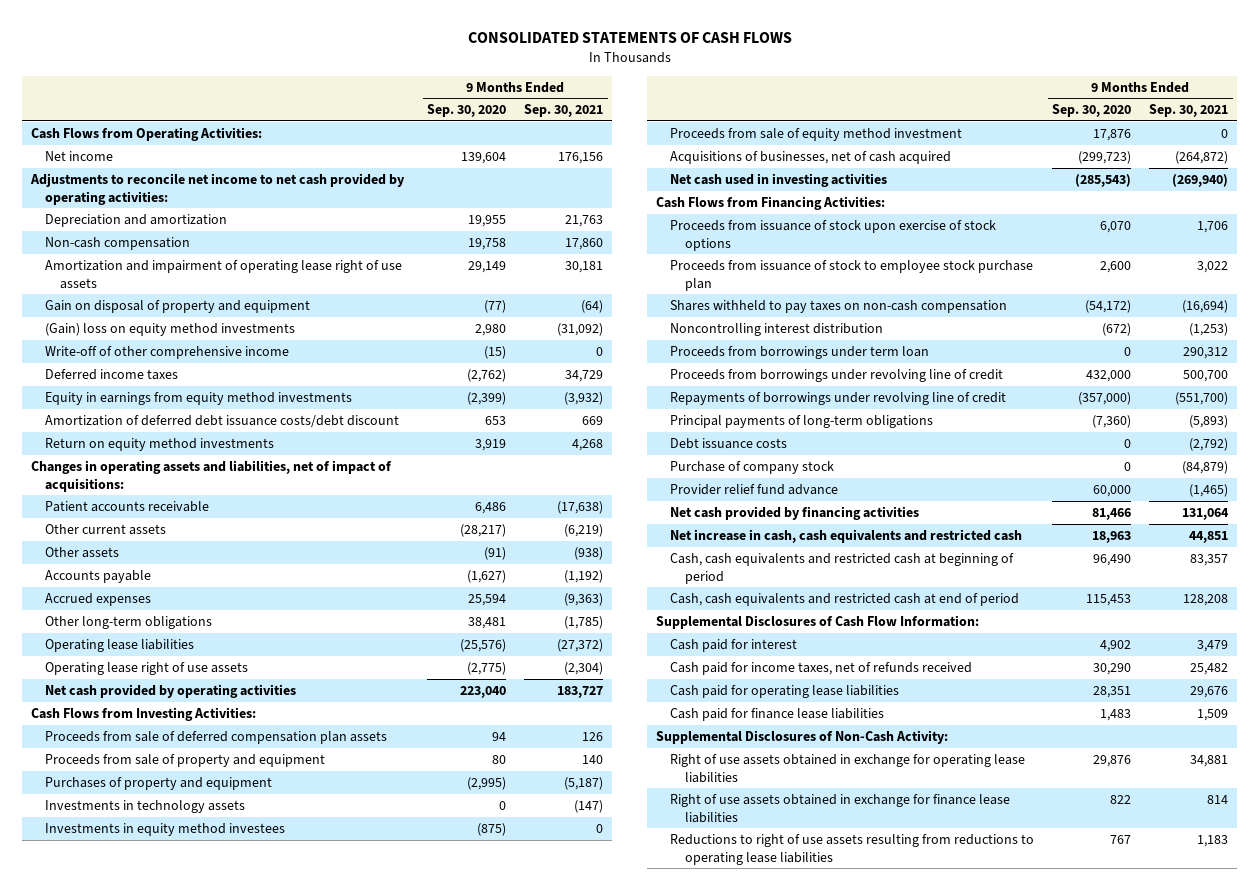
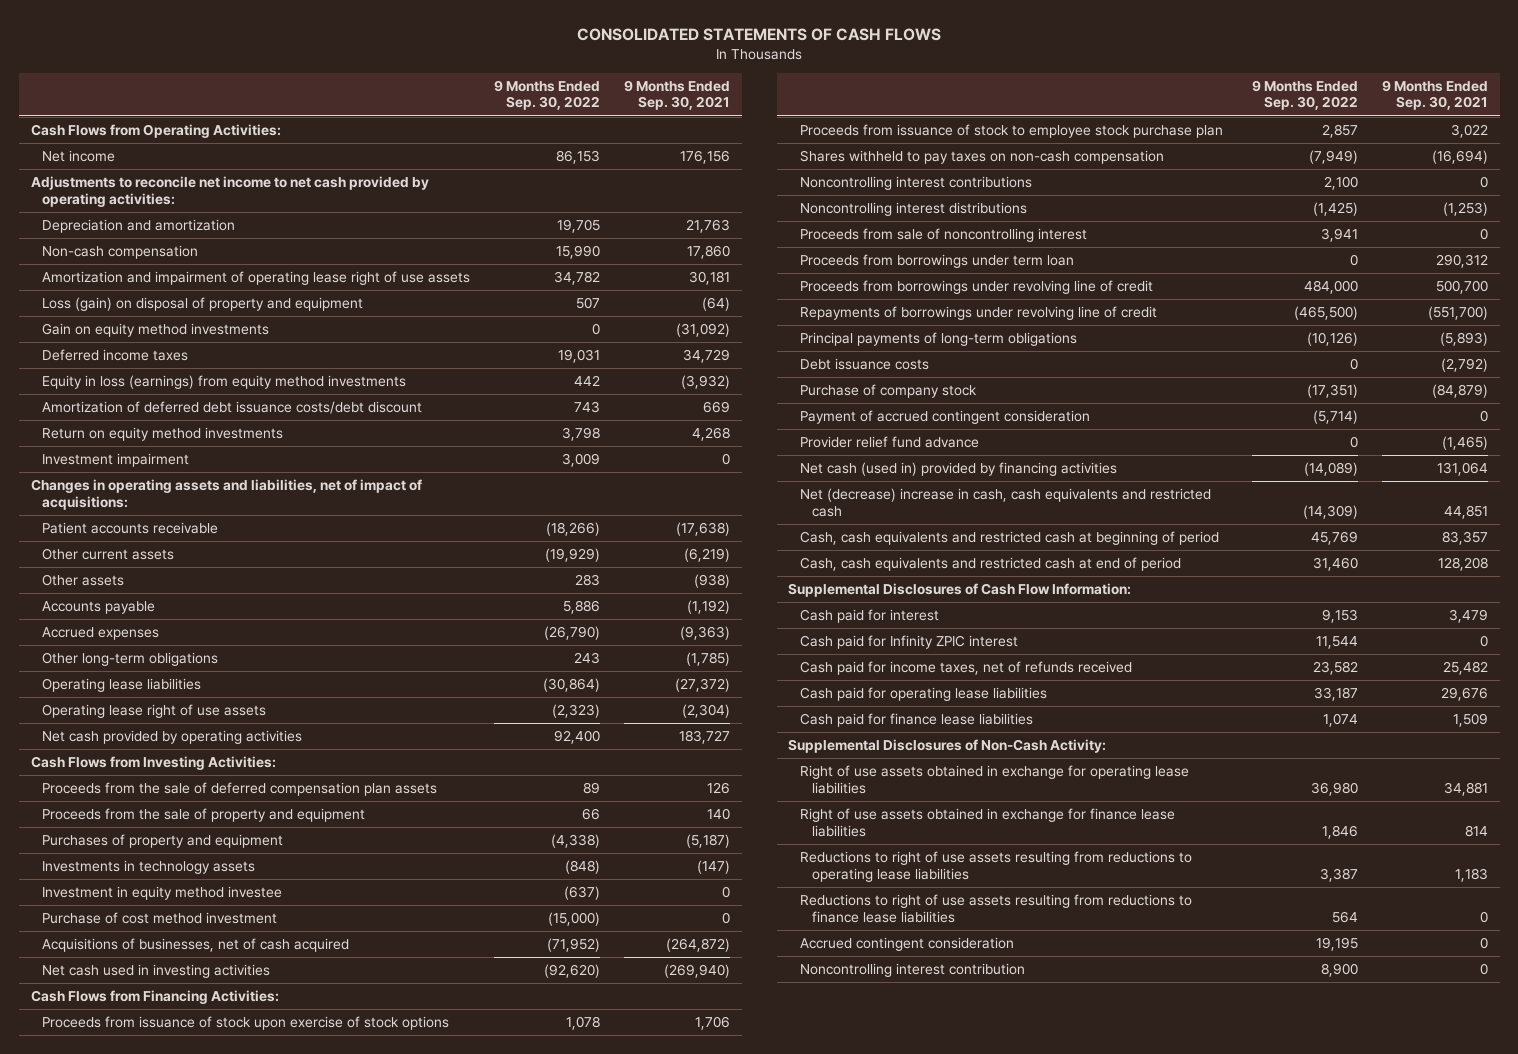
[427,104,507,118] Sep. 30, 2020 -> none
none -> [494,79,601,111] 9 Months Ended Sep. 30, 2022
[45,345,290,359] Write-off of other comprehensive income -> none
[45,299,311,313] Gain on disposal of property and equipment -> [42,297,364,312] Loss (gain) on disposal of property and equipment
[45,322,296,336] (Gain) loss on equity method investments -> [42,323,270,338] Gain on equity method investments
[45,391,353,405] Equity in earnings from equity method investments -> [42,375,407,390] Equity in loss (earnings) from equity method investments
none -> [42,453,190,468] Investment impairment
[45,730,388,744] Proceeds from sale of deferred compensation plan assets -> [42,782,438,797] Proceeds from the sale of deferred compensation plan assets
[45,753,326,767] Proceeds from sale of property and equipment -> [42,808,366,823] Proceeds from the sale of property and equipment
[670,127,963,141] Proceeds from sale of equity method investment -> none
[45,822,286,836] Investments in equity method investees -> [42,886,283,901] Investment in equity method investee
none -> [42,912,278,925] Purchase of cost method investment
none -> [800,176,1033,191] Noncontrolling interest contributions
[670,322,884,336] Noncontrolling interest distribution -> [800,202,1028,217] Noncontrolling interest distributions
none -> [800,228,1088,243] Proceeds from sale of noncontrolling interest
none -> [800,410,1091,425] Payment of accrued contingent consideration
[670,505,920,520] Net cash provided by financing activities -> [800,462,1118,477] Net cash (used in) provided by financing activities
[670,528,1023,543] Net increase in cash, cash equivalents and restricted cash -> [800,488,1212,517] Net (decrease) increase in cash, cash equivalents and restricted cash
none -> [800,635,1019,650] Cash paid for Infinity ZPIC interest
none -> [800,894,1193,923] Reductions to right of use assets resulting from reductions to finance lease liabilities
none -> [800,937,1015,952] Accrued contingent consideration
none -> [800,963,1026,978] Noncontrolling interest contribution

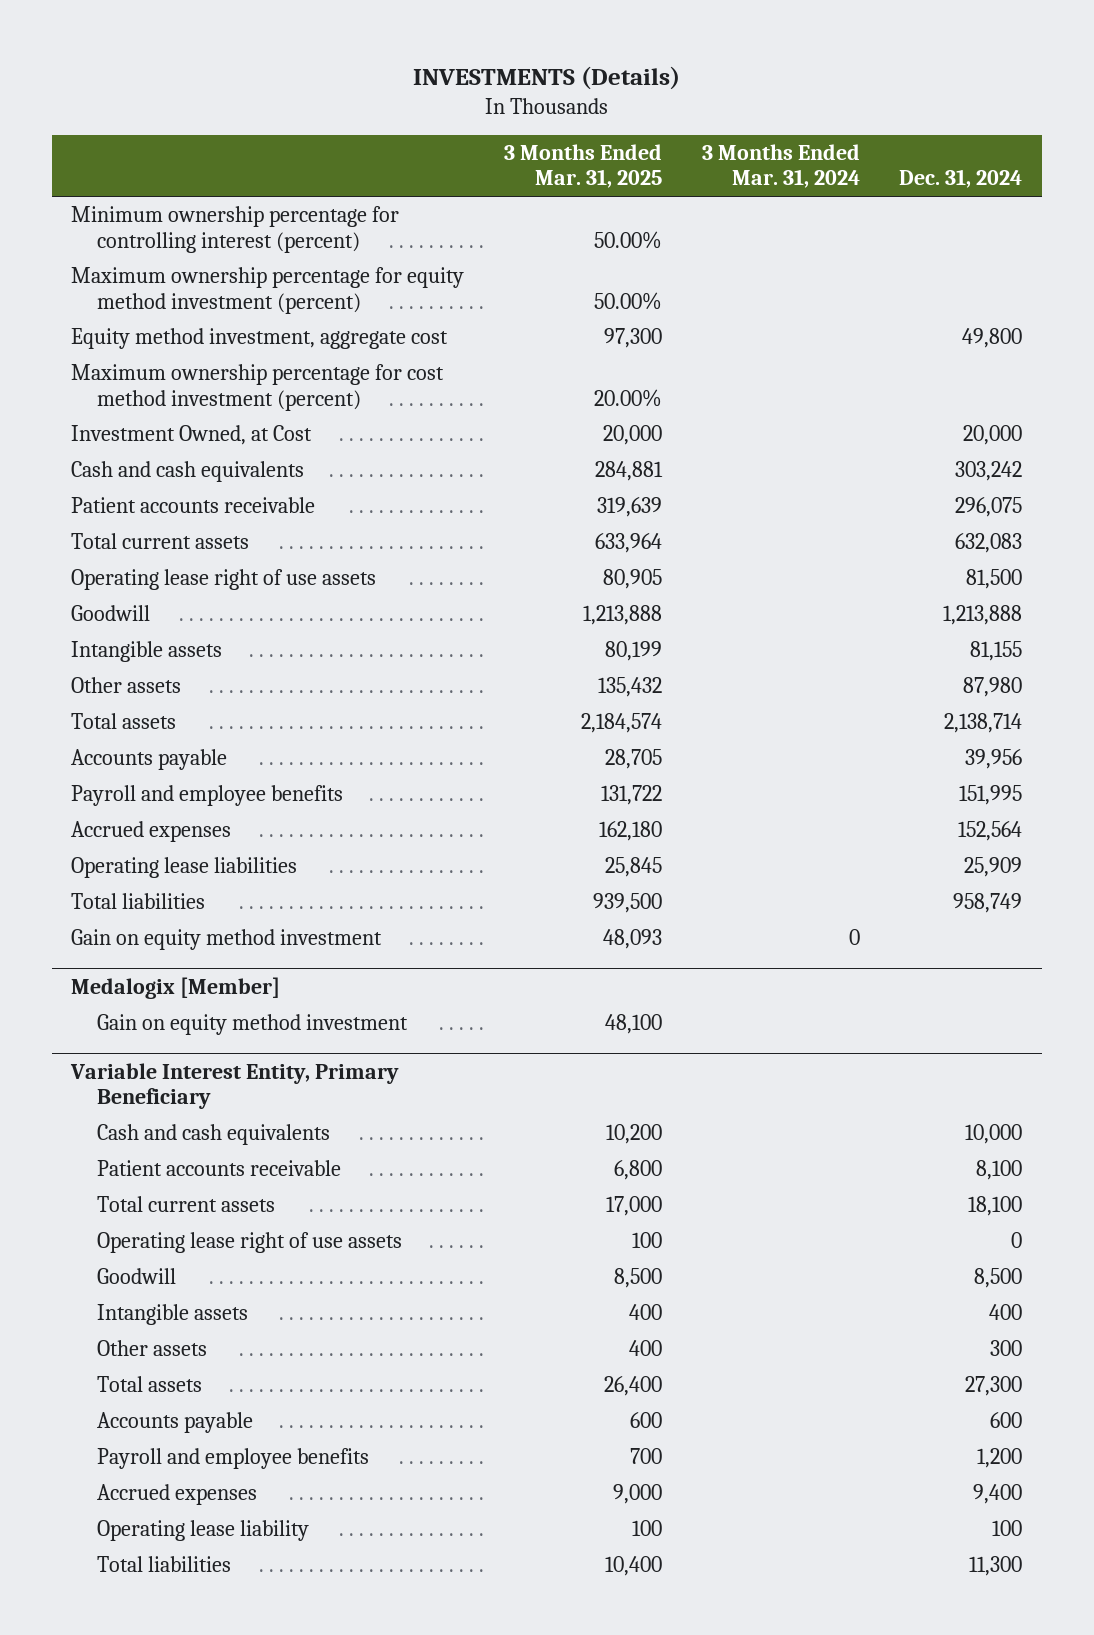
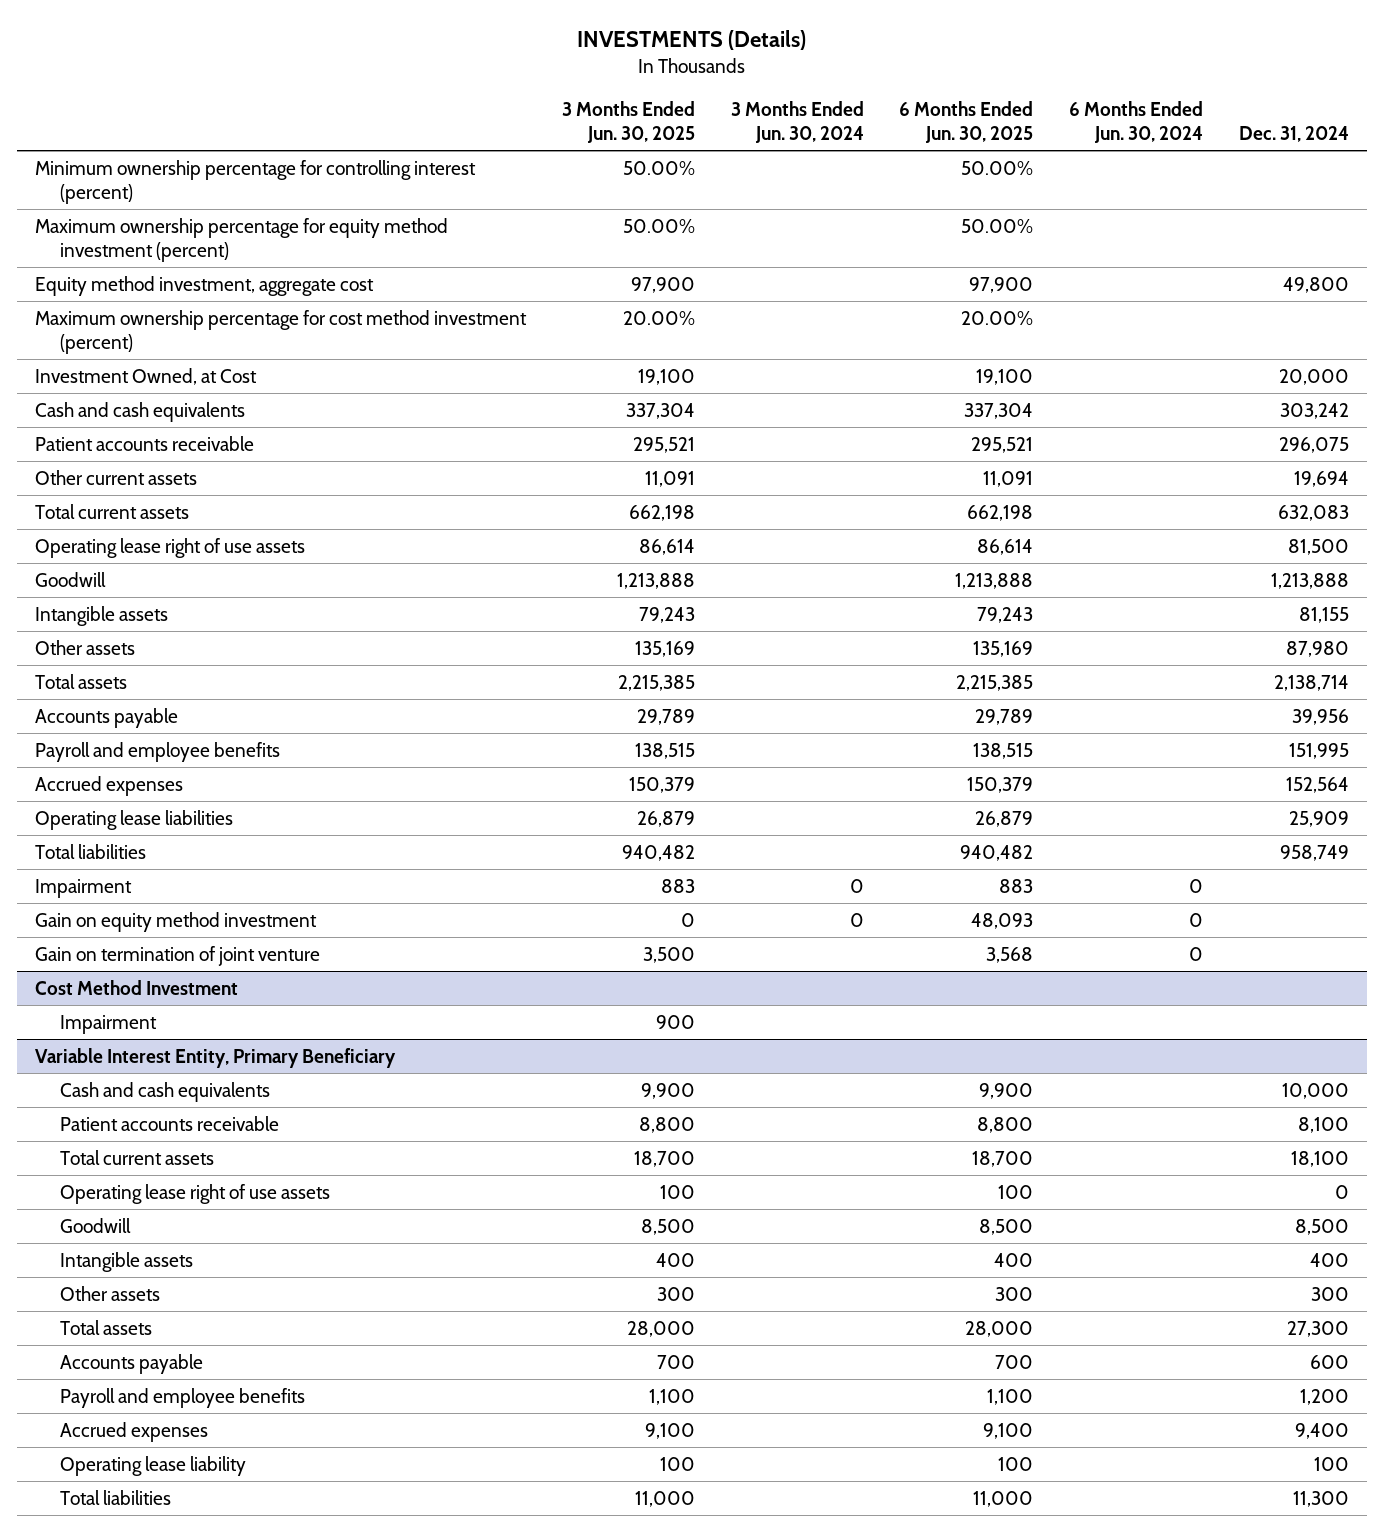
[504,144,663,189] 3 Months Ended Mar. 31, 2025 -> none
[701,144,860,189] 3 Months Ended Mar. 31, 2024 -> none
none -> [561,101,695,143] 3 Months Ended Jun. 30, 2025
none -> [730,101,864,143] 3 Months Ended Jun. 30, 2024
none -> [899,101,1034,143] 6 Months Ended Jun. 30, 2025
none -> [1069,101,1204,143] 6 Months Ended Jun. 30, 2024
none -> [35,469,198,485] Other current assets
[71,929,383,951] Gain on equity method investment -> none
[71,976,281,999] Medalogix [Member] -> none
none -> [35,878,133,898] Impairment
none -> [35,945,321,966] Gain on termination of joint venture
none -> [35,979,239,995] Cost Method Investment
none -> [59,1014,157,1034] Impairment

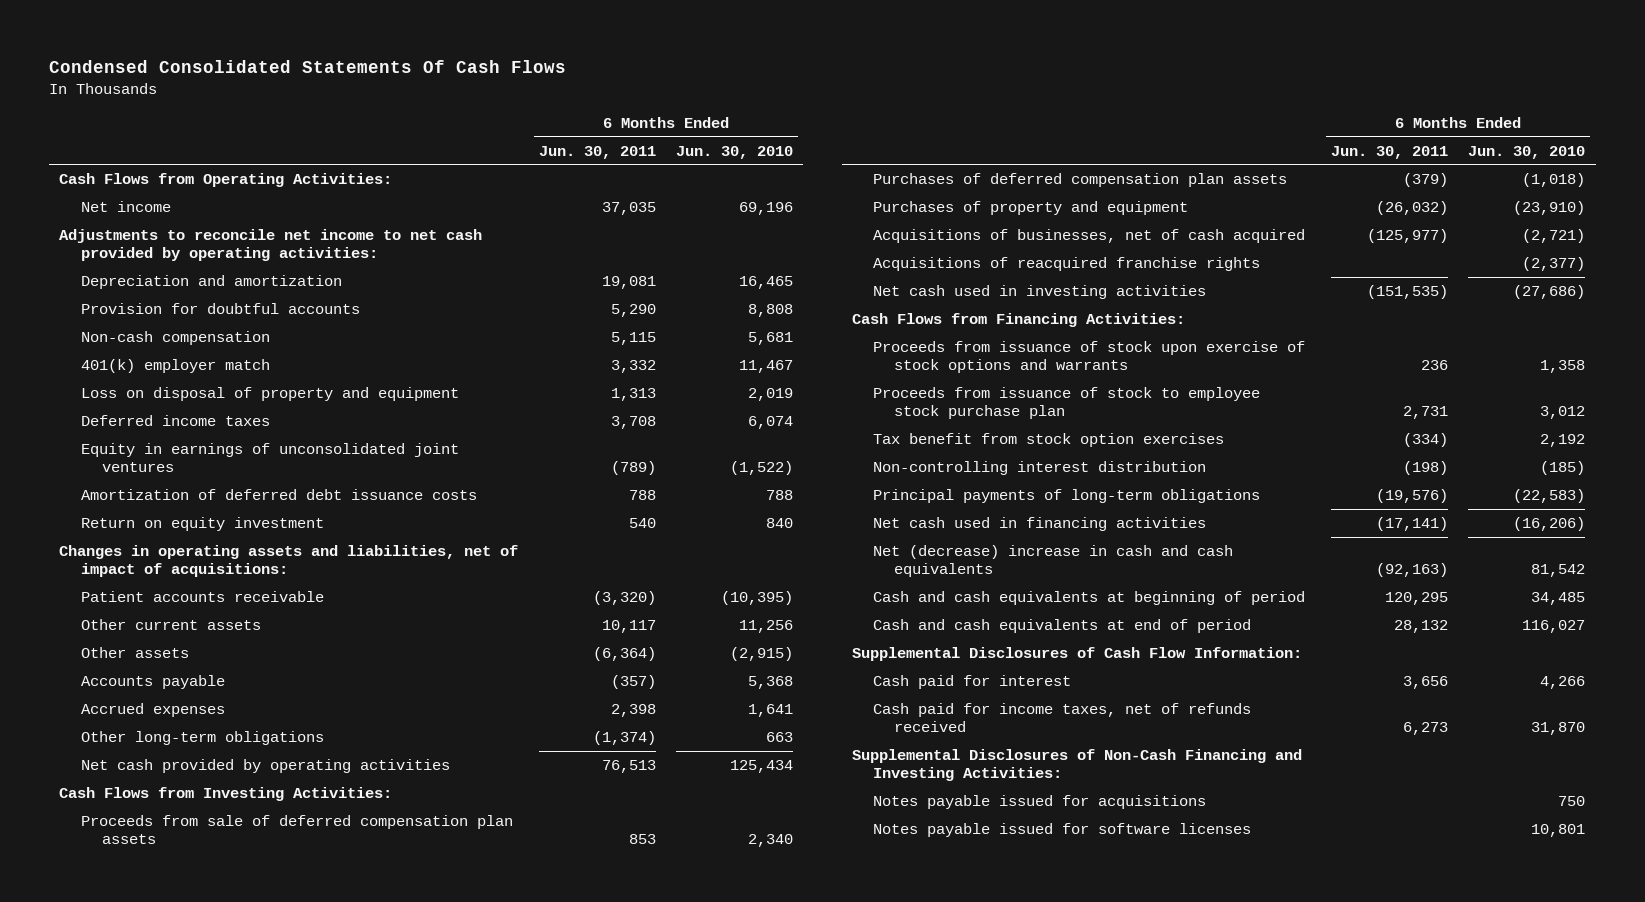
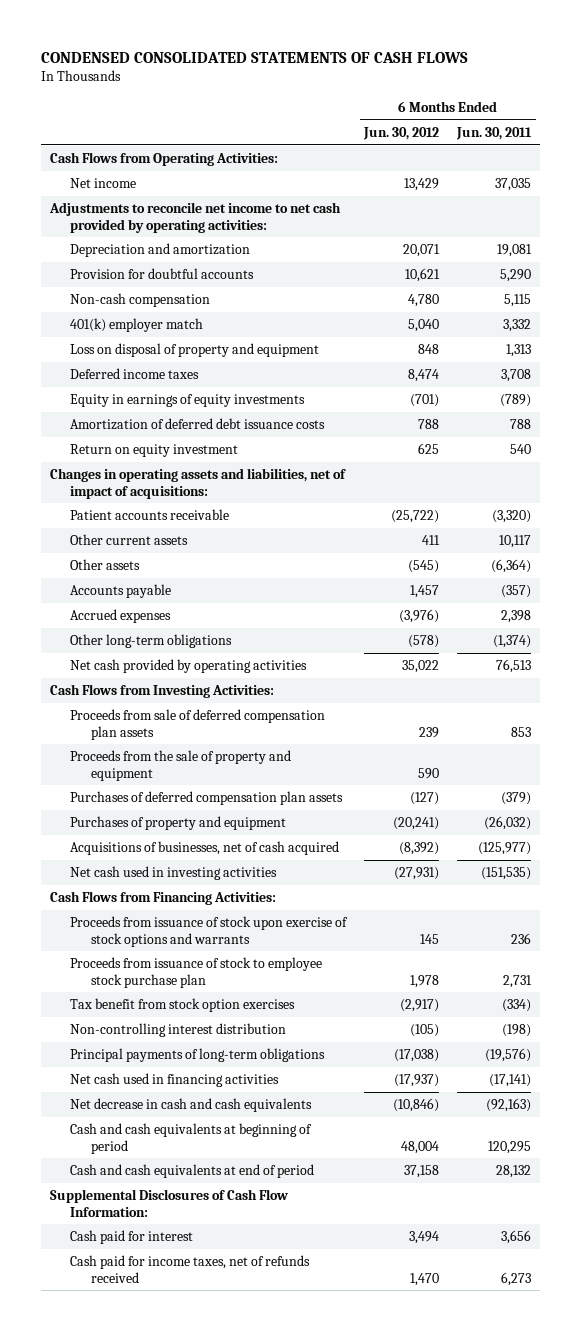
[49,60,567,74] Condensed Consolidated Statements Of Cash Flows -> [41,51,469,63] CONDENSED CONSOLIDATED STATEMENTS OF CASH FLOWS
[675,145,793,159] Jun. 30, 2010 -> none
none -> [363,127,440,141] Jun. 30, 2012
[80,442,459,473] Equity in earnings of unconsolidated joint ventures -> [70,394,306,408] Equity in earnings of equity investments
none -> [70,750,292,781] Proceeds from the sale of property and equipment
[873,256,1261,271] Acquisitions of reacquired franchise rights -> none
[873,544,1234,578] Net (decrease) increase in cash and cash equivalents -> [70,1098,313,1113] Net decrease in cash and cash equivalents
[851,748,1302,782] Supplemental Disclosures of Non-Cash Financing and Investing Activities: -> none
[873,794,1207,809] Notes payable issued for acquisitions -> none
[873,822,1252,837] Notes payable issued for software licenses -> none

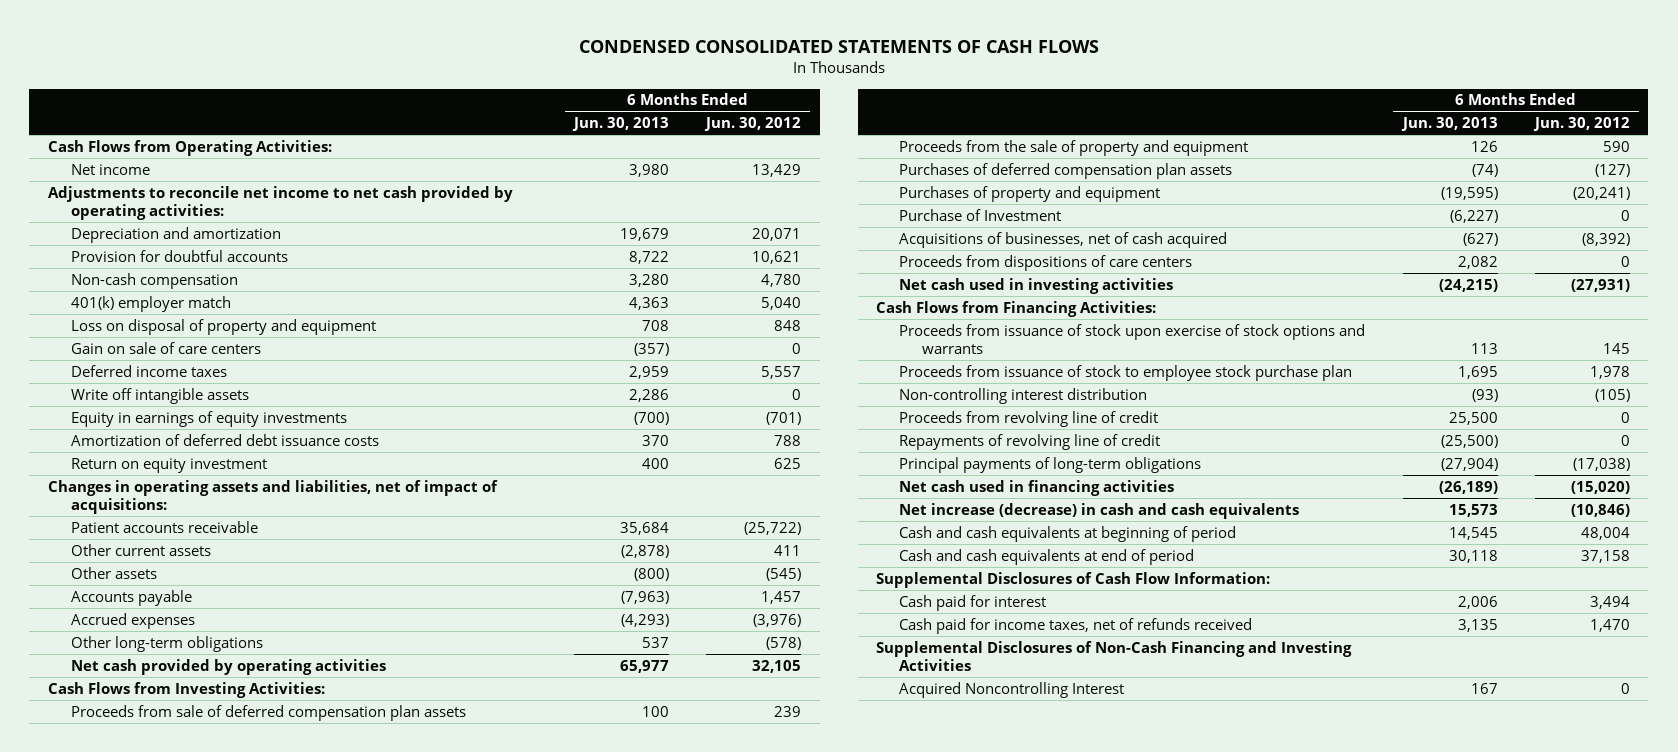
[456,127,533,141] Jun. 30, 2011 -> none
none -> [572,117,670,132] Jun. 30, 2013
none -> [70,341,261,354] Gain on sale of care centers
[408,369,440,383] 8,474 -> [761,365,802,379] 5,557
none -> [70,387,249,404] Write off intangible assets
[402,660,440,674] 35,022 -> [752,659,802,673] 32,105
none -> [899,208,1062,221] Purchase of Investment
none -> [899,254,1193,271] Proceeds from dispositions of care centers
[70,998,296,1013] Tax benefit from stock option exercises -> none
none -> [899,410,1159,427] Proceeds from revolving line of credit
none -> [899,433,1161,450] Repayments of revolving line of credit
[394,1074,440,1088] (17,937) -> [1570,480,1630,494] (15,020)
[70,1098,313,1113] Net decrease in cash and cash equivalents -> [899,502,1300,519] Net increase (decrease) in cash and cash equivalents
none -> [876,640,1353,672] Supplemental Disclosures of Non-Cash Financing and Investing Activities
none -> [899,681,1125,698] Acquired Noncontrolling Interest

